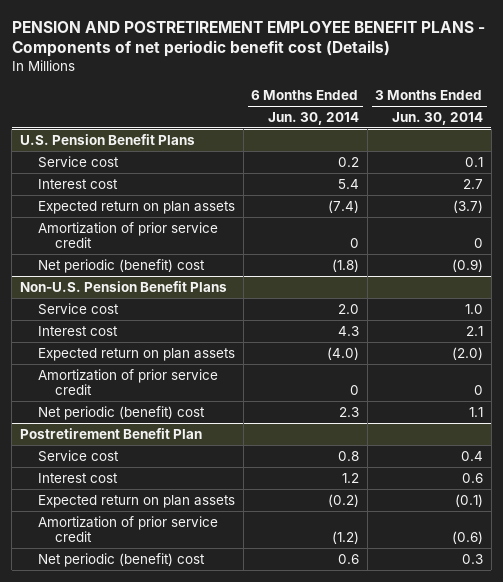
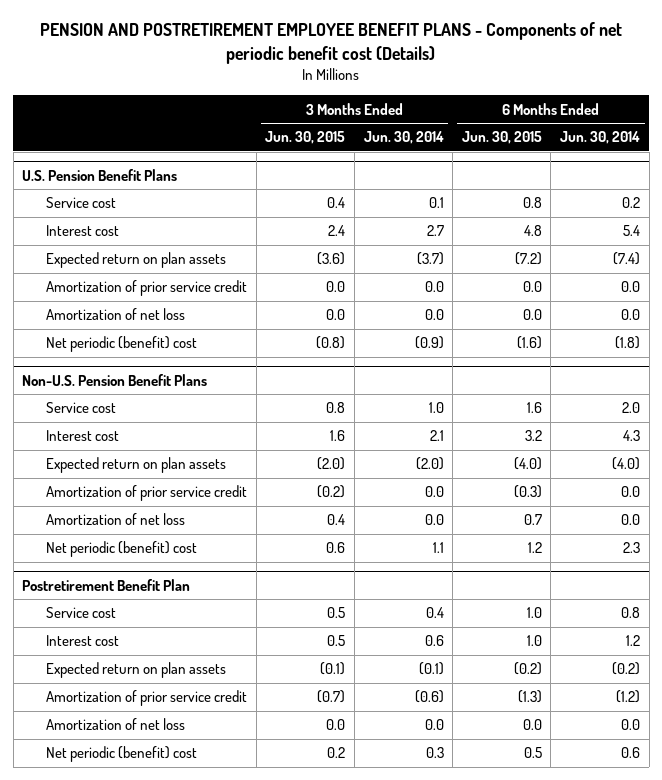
none -> [265,131,346,145] Jun. 30, 2015
none -> [461,131,542,145] Jun. 30, 2015
[349,238,359,249] 0 -> [621,281,641,293] 0.0
[473,238,483,249] 0 -> [424,281,444,293] 0.0
none -> [46,308,186,321] Amortization of net loss
[349,385,359,396] 0 -> [621,486,641,498] 0.0
[473,385,483,396] 0 -> [424,486,444,498] 0.0
none -> [46,513,186,526] Amortization of net loss
none -> [46,718,186,731] Amortization of net loss

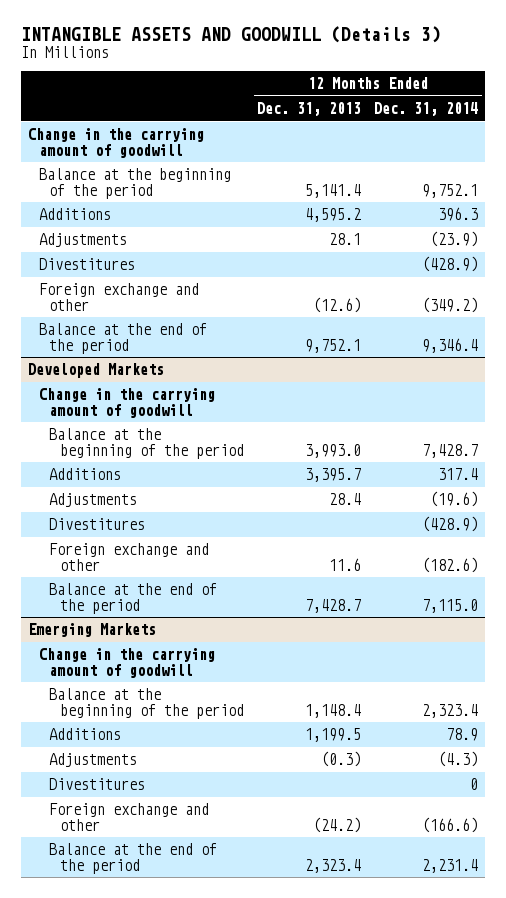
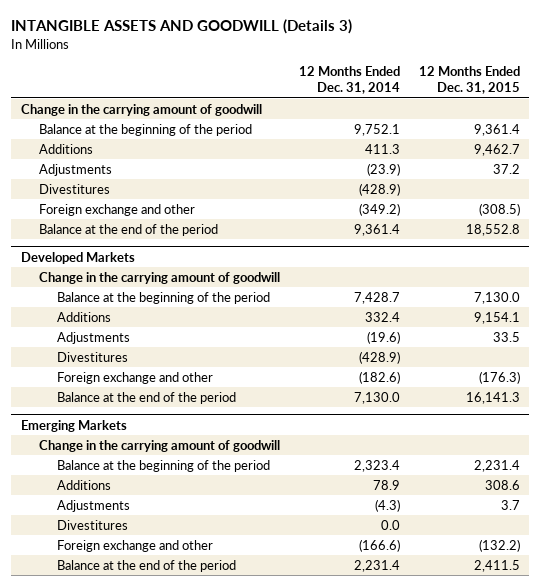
[257,102,362,117] Dec. 31, 2013 -> none
none -> [418,66,520,95] 12 Months Ended Dec. 31, 2015
[438,207,479,222] 396.3 -> [364,143,400,154] 411.3
[422,337,479,353] 9,346.4 -> [353,223,400,236] 9,361.4
[438,468,479,481] 317.4 -> [364,311,400,322] 332.4
[422,598,479,613] 7,115.0 -> [353,391,400,404] 7,130.0
[470,778,479,791] 0 -> [380,519,400,530] 0.0

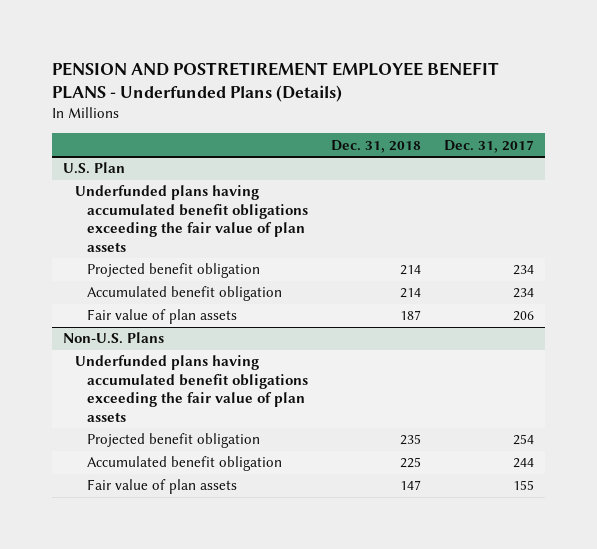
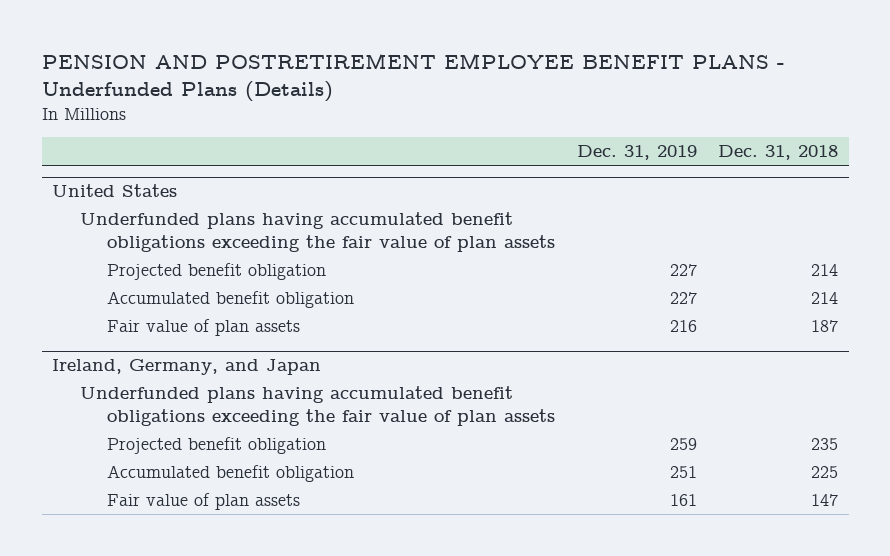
[443,139,534,153] Dec. 31, 2017 -> none
none -> [576,145,697,161] Dec. 31, 2019
[63,162,126,175] U.S. Plan -> [52,184,178,198] United States
[63,332,165,345] Non-U.S. Plans -> none
none -> [52,359,322,376] Ireland, Germany, and Japan

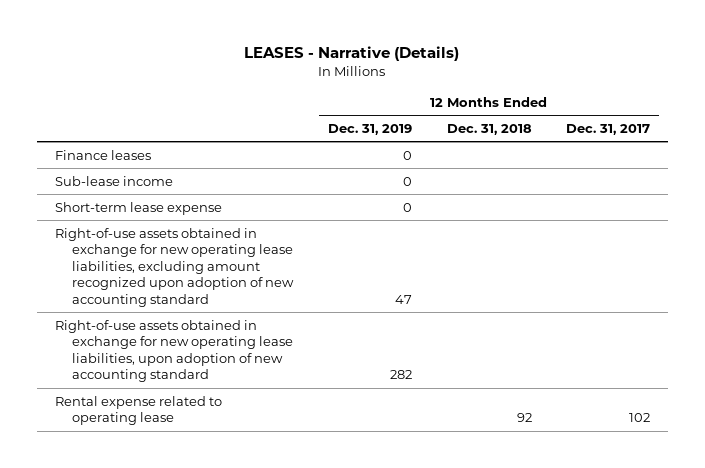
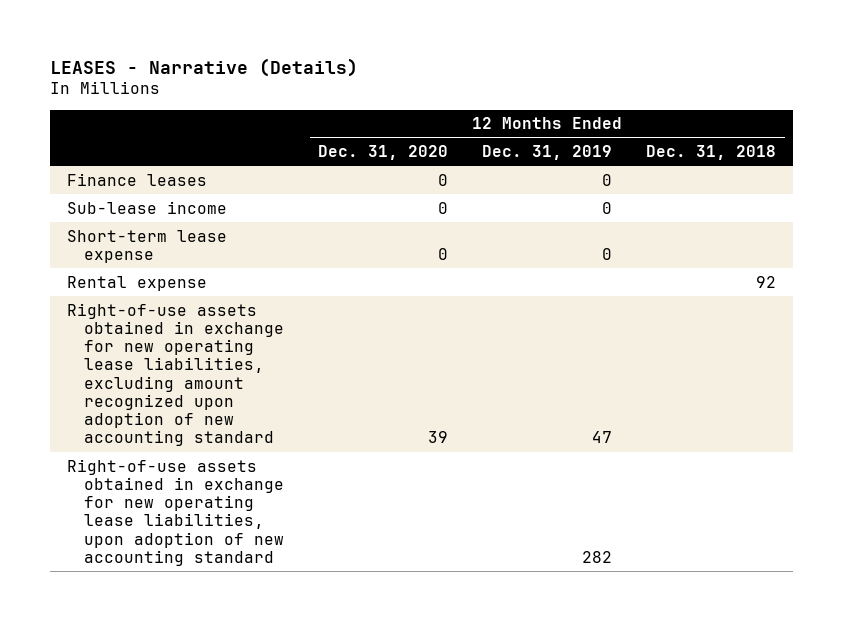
[566,123,651,135] Dec. 31, 2017 -> none
none -> [318,145,449,161] Dec. 31, 2020
none -> [66,275,207,291] Rental expense
[54,395,222,426] Rental expense related to operating lease -> none

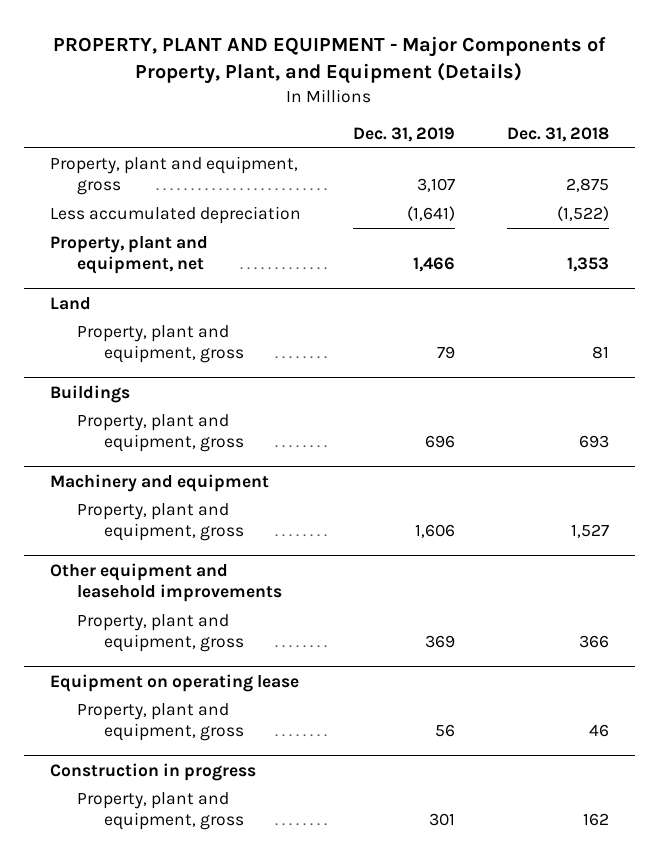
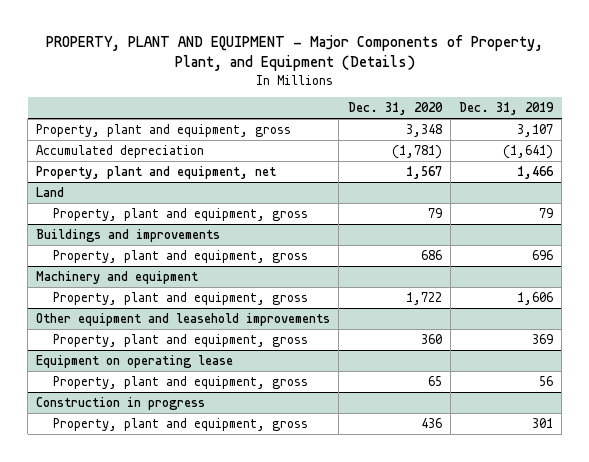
[506,126,609,142] Dec. 31, 2018 -> none
none -> [347,102,443,116] Dec. 31, 2020
[50,205,302,224] Less accumulated depreciation -> [36,144,205,158] Accumulated depreciation
[50,384,131,403] Buildings -> none
none -> [36,228,221,242] Buildings and improvements

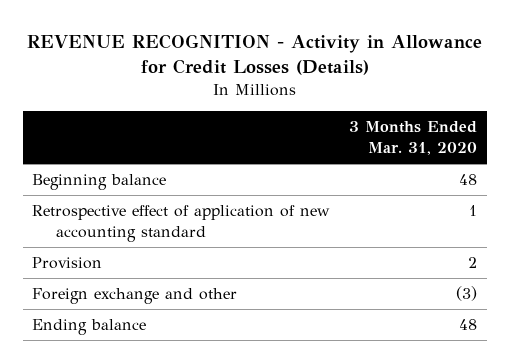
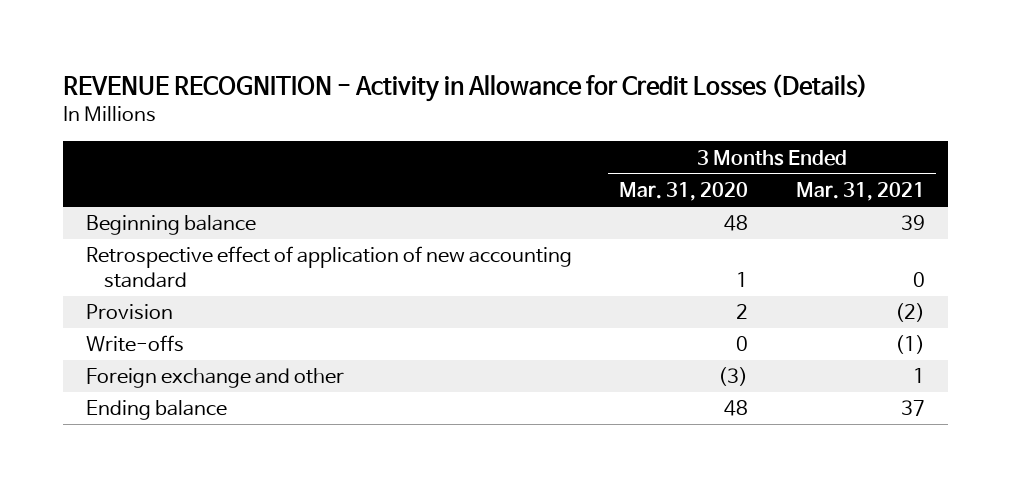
none -> [795,182,925,202] Mar. 31, 2021
none -> [86,335,185,353] Write-offs

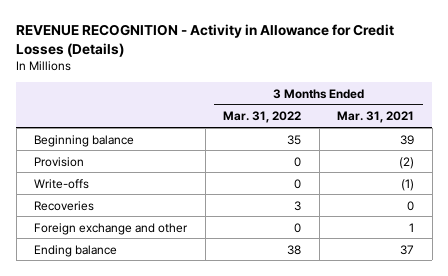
[619,182,749,202] Mar. 31, 2020 -> none
none -> [223,111,302,124] Mar. 31, 2022
[86,246,573,288] Retrospective effect of application of new accounting standard -> none
none -> [34,200,95,211] Recoveries

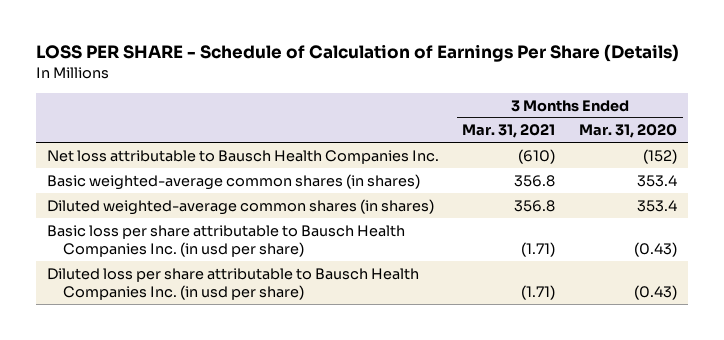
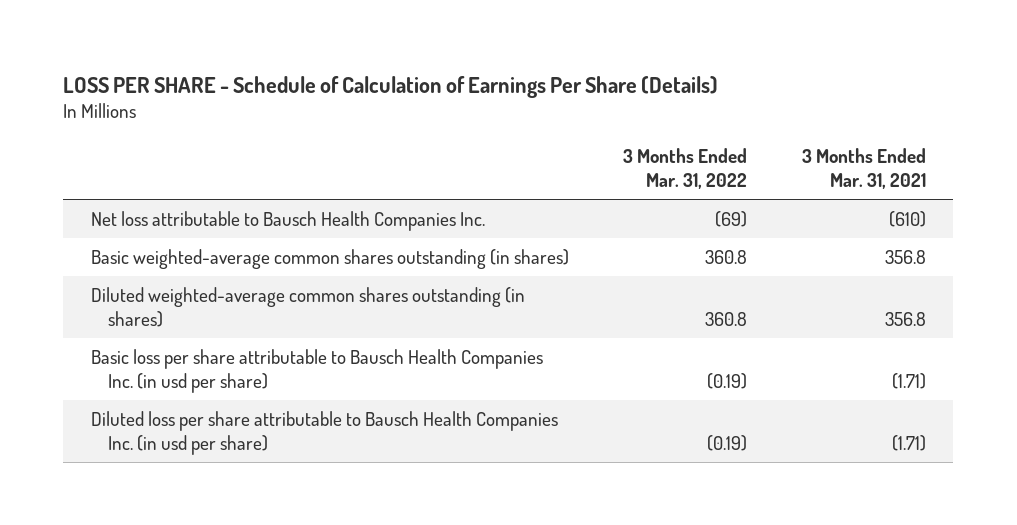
[578,124,677,139] Mar. 31, 2020 -> none
none -> [623,148,748,190] 3 Months Ended Mar. 31, 2022
[47,173,421,190] Basic weighted-average common shares (in shares) -> [90,248,569,269] Basic weighted-average common shares outstanding (in shares)
[47,198,435,215] Diluted weighted-average common shares (in shares) -> [90,286,525,327] Diluted weighted-average common shares outstanding (in shares)

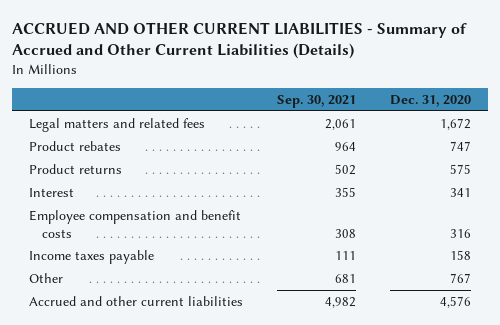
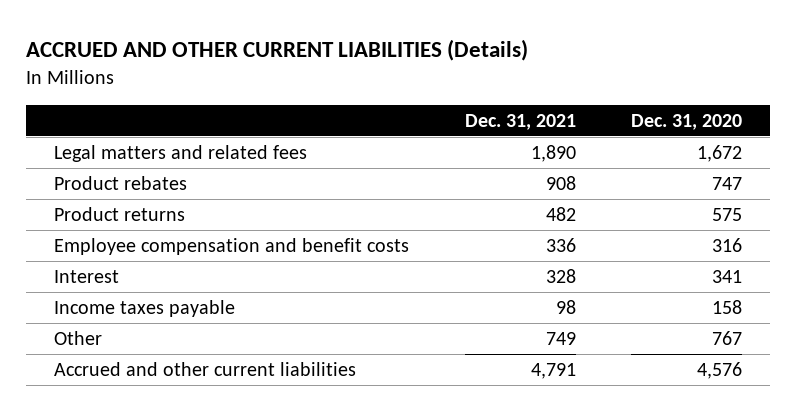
[12,21,468,60] ACCRUED AND OTHER CURRENT LIABILITIES - Summary of Accrued and Other Current Liabilities (Details) -> [26,39,529,62] ACCRUED AND OTHER CURRENT LIABILITIES (Details)
[276,95,356,109] Sep. 30, 2021 -> none
none -> [464,113,576,130] Dec. 31, 2021
[29,187,75,197] Interest -> [54,270,120,284] Interest

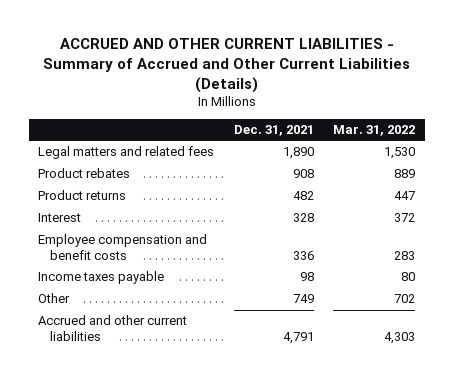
[26,39,529,62] ACCRUED AND OTHER CURRENT LIABILITIES (Details) -> [42,37,410,93] ACCRUED AND OTHER CURRENT LIABILITIES - Summary of Accrued and Other Current Liabilities (Details)
[631,113,743,130] Dec. 31, 2020 -> none
none -> [333,125,416,137] Mar. 31, 2022
[54,238,410,256] Employee compensation and benefit costs -> [38,234,208,261] Employee compensation and benefit costs

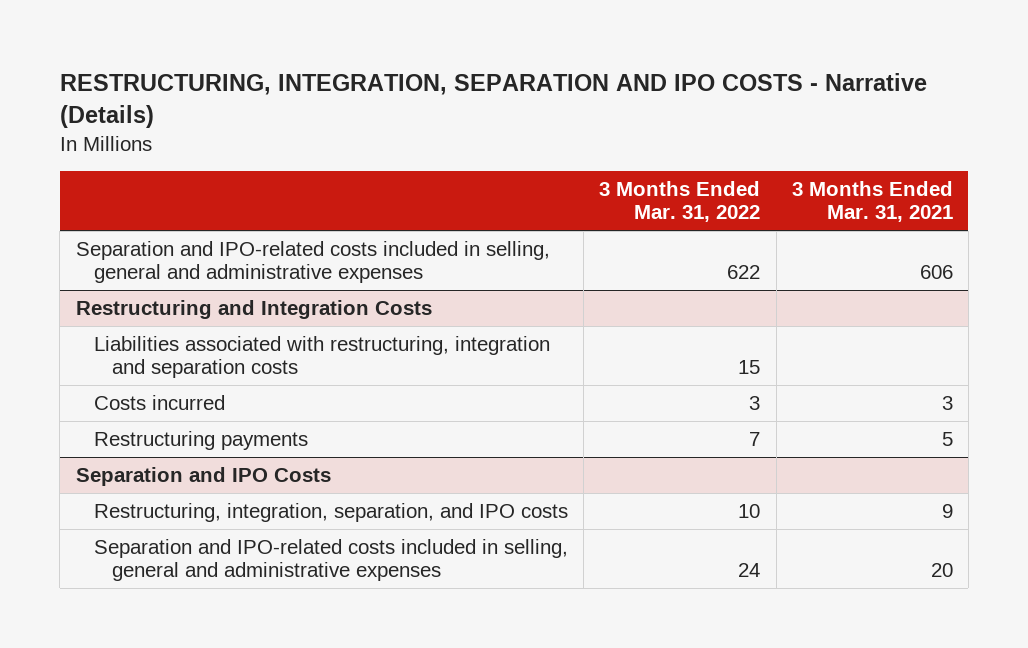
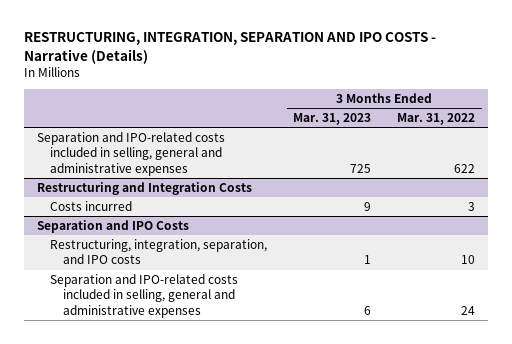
[791,180,953,223] 3 Months Ended Mar. 31, 2021 -> none
none -> [293,113,372,126] Mar. 31, 2023
[93,335,550,379] Liabilities associated with restructuring, integration and separation costs -> none
[93,430,308,450] Restructuring payments -> none

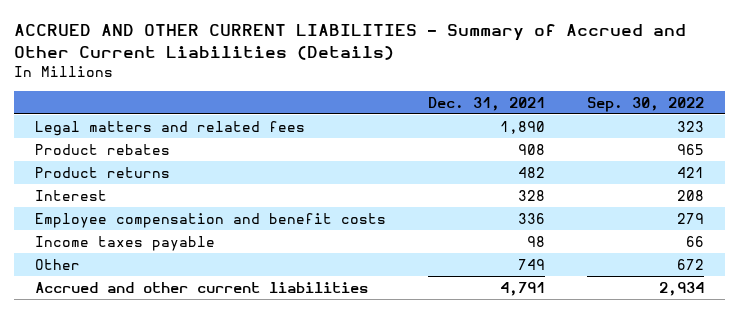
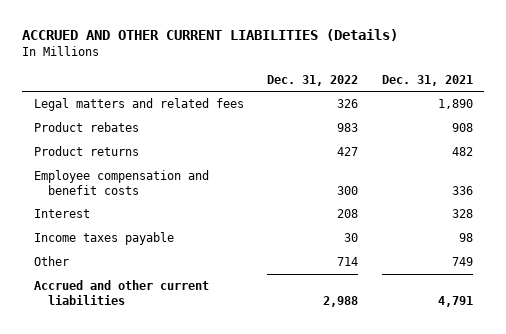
[14,24,687,61] ACCRUED AND OTHER CURRENT LIABILITIES - Summary of Accrued and Other Current Liabilities (Details) -> [21,29,398,42] ACCRUED AND OTHER CURRENT LIABILITIES (Details)
[586,96,704,112] Sep. 30, 2022 -> none
none -> [267,74,359,86] Dec. 31, 2022
[35,189,108,201] Interest -> [33,209,90,219] Interest

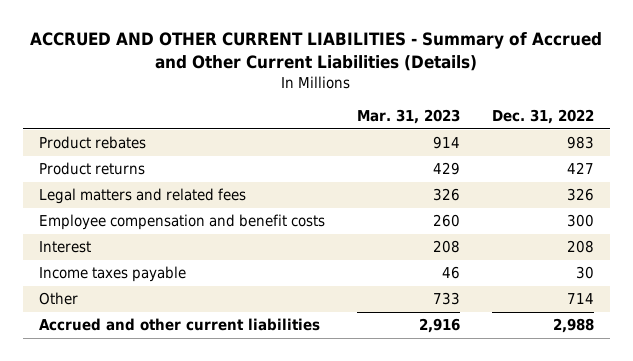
[21,29,398,42] ACCRUED AND OTHER CURRENT LIABILITIES (Details) -> [30,32,603,72] ACCRUED AND OTHER CURRENT LIABILITIES - Summary of Accrued and Other Current Liabilities (Details)
[381,74,473,86] Dec. 31, 2021 -> none
none -> [356,108,460,124] Mar. 31, 2023
[33,98,244,112] Legal matters and related fees -> [38,188,246,205] Legal matters and related fees

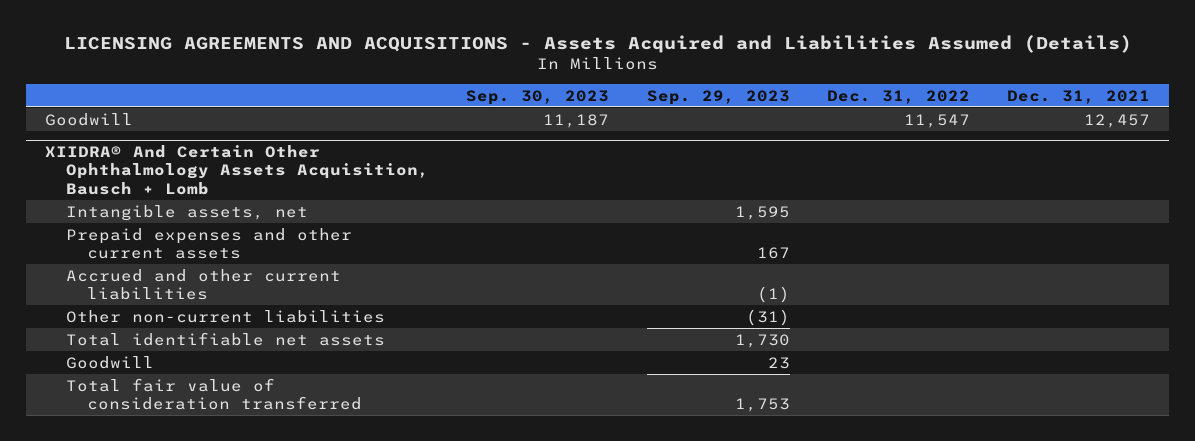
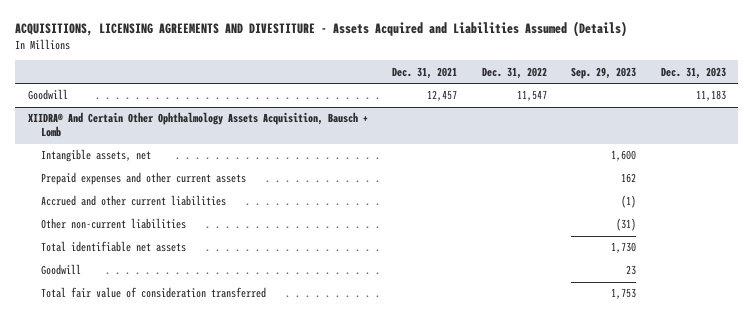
[63,35,1132,54] LICENSING AGREEMENTS AND ACQUISITIONS - Assets Acquired and Liabilities Assumed (Details) -> [15,21,628,38] ACQUISITIONS, LICENSING AGREEMENTS AND DIVESTITURE - Assets Acquired and Liabilities Assumed (Details)
[466,89,610,105] Sep. 30, 2023 -> none
none -> [660,66,726,79] Dec. 31, 2023
[734,205,790,220] 1,595 -> [611,150,637,162] 1,600
[756,247,790,260] 167 -> [621,173,637,184] 162

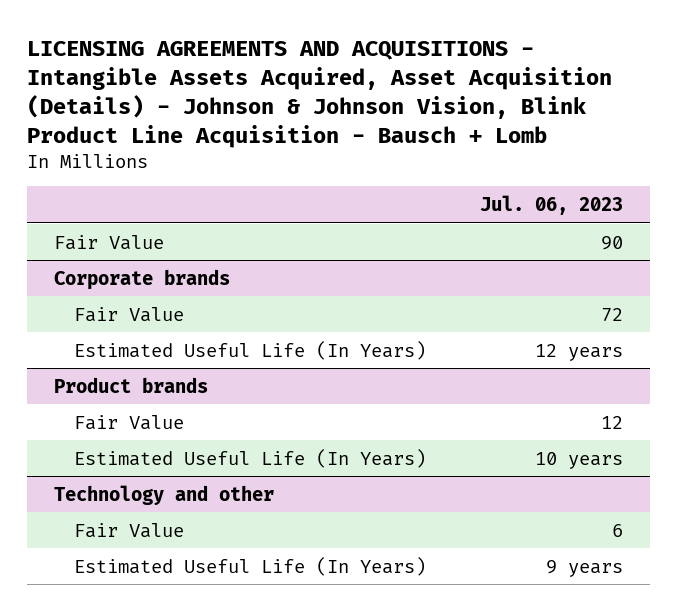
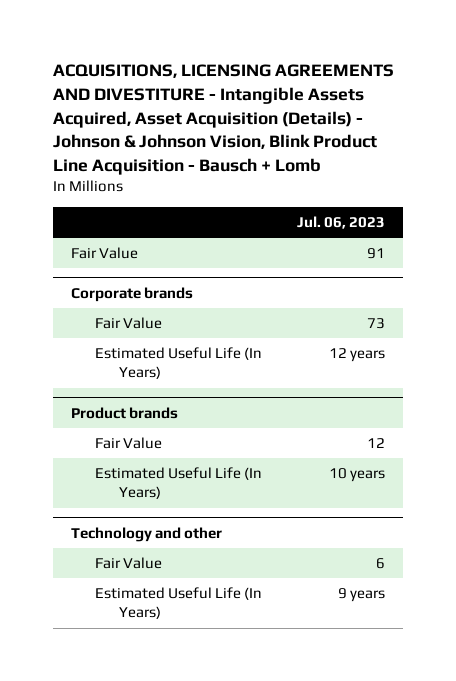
[26,40,612,148] LICENSING AGREEMENTS AND ACQUISITIONS - Intangible Assets Acquired, Asset Acquisition (Details) - Johnson & Johnson Vision, Blink Product Line Acquisition - Bausch + Lomb -> [52,64,394,175] ACQUISITIONS, LICENSING AGREEMENTS AND DIVESTITURE - Intangible Assets Acquired, Asset Acquisition (Details) - Johnson & Johnson Vision, Blink Product Line Acquisition - Bausch + Lomb
[601,235,624,250] 90 -> [366,248,385,260] 91
[601,307,624,321] 72 -> [366,318,385,330] 73

